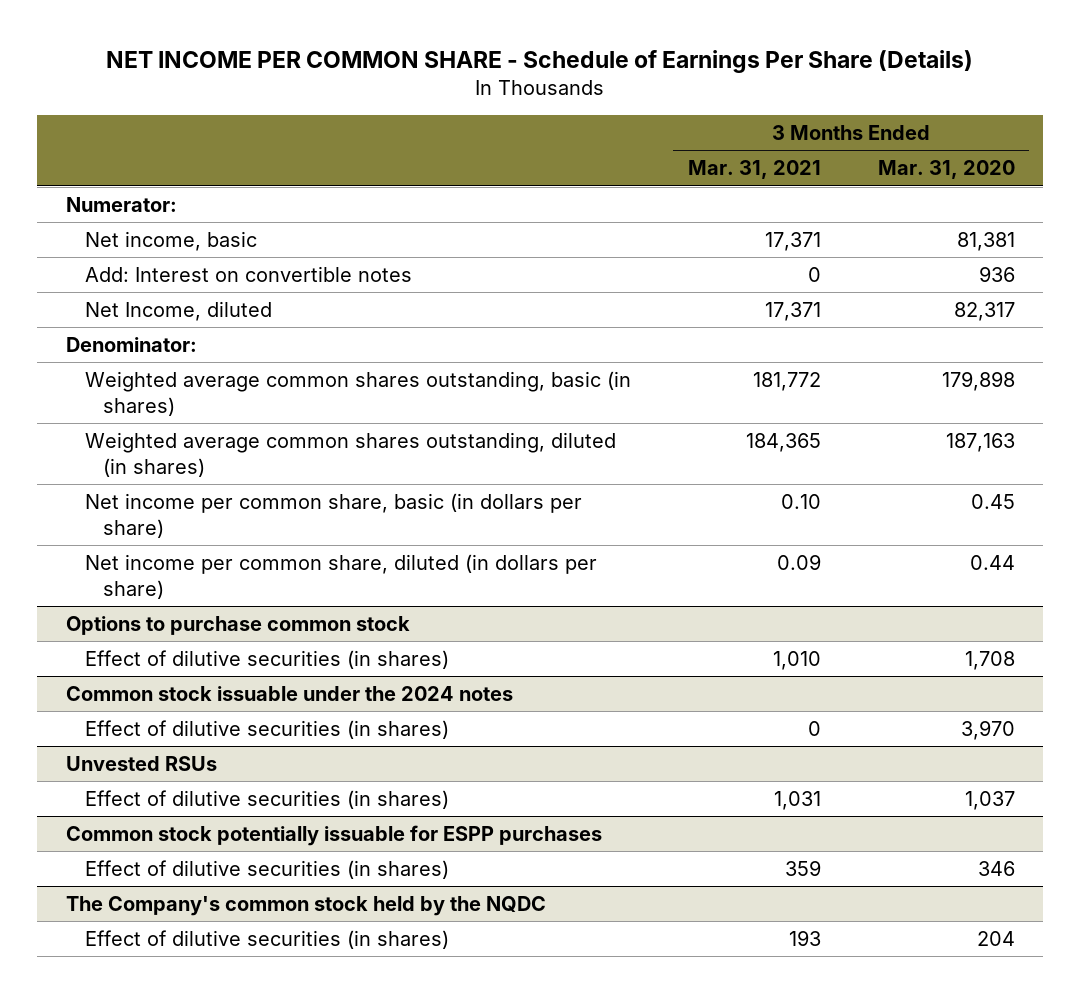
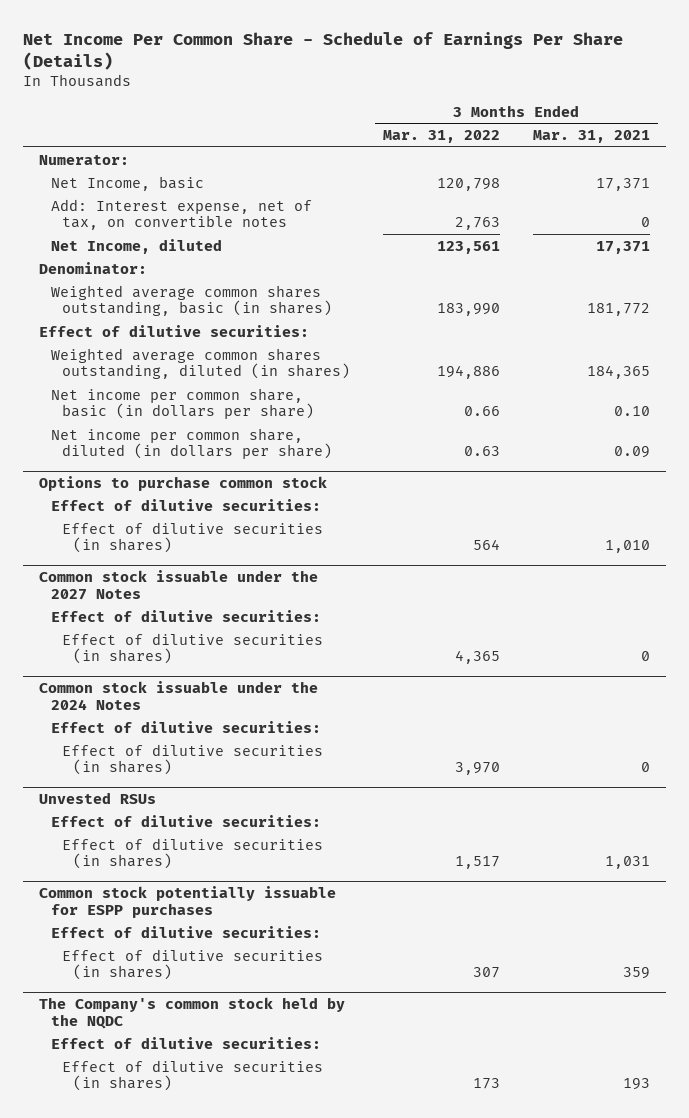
[106,50,974,74] NET INCOME PER COMMON SHARE - Schedule of Earnings Per Share (Details) -> [22,32,623,71] Net Income Per Common Share - Schedule of Earnings Per Share (Details)
[877,160,1015,180] Mar. 31, 2020 -> none
none -> [382,130,500,144] Mar. 31, 2022
[84,230,257,251] Net income, basic -> [50,175,204,191] Net Income, basic
[84,265,412,282] Add: Interest on convertible notes -> [50,198,312,231] Add: Interest expense, net of tax, on convertible notes
none -> [39,324,310,337] Effect of dilutive securities:
none -> [50,498,321,511] Effect of dilutive securities:
[65,685,513,701] Common stock issuable under the 2024 notes -> [39,569,319,600] Common stock issuable under the 2027 Notes
none -> [50,609,321,622] Effect of dilutive securities:
none -> [39,680,319,710] Common stock issuable under the 2024 Notes
none -> [50,720,321,733] Effect of dilutive securities:
none -> [62,743,324,776] Effect of dilutive securities (in shares)
none -> [50,814,321,827] Effect of dilutive securities:
none -> [50,925,321,938] Effect of dilutive securities:
none -> [50,1036,321,1049] Effect of dilutive securities:

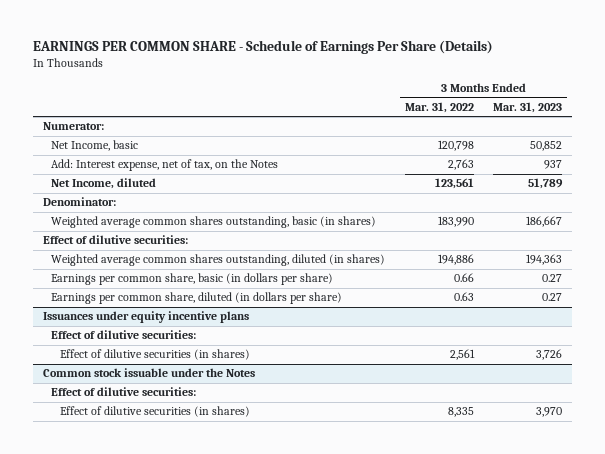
[22,32,623,71] Net Income Per Common Share - Schedule of Earnings Per Share (Details) -> [33,40,494,55] EARNINGS PER COMMON SHARE - Schedule of Earnings Per Share (Details)
[532,130,650,144] Mar. 31, 2021 -> none
none -> [493,102,563,114] Mar. 31, 2023
[50,198,312,231] Add: Interest expense, net of tax, on convertible notes -> [51,159,279,172] Add: Interest expense, net of tax, on the Notes
[39,475,328,491] Options to purchase common stock -> none
[50,498,321,511] Effect of dilutive securities: -> none
[62,521,324,554] Effect of dilutive securities (in shares) -> none
[39,569,319,600] Common stock issuable under the 2027 Notes -> none
[50,609,321,622] Effect of dilutive securities: -> none
[62,632,324,665] Effect of dilutive securities (in shares) -> none
[39,680,319,710] Common stock issuable under the 2024 Notes -> none
[50,720,321,733] Effect of dilutive securities: -> none
[62,743,324,776] Effect of dilutive securities (in shares) -> none
[39,791,157,804] Unvested RSUs -> none
[50,814,321,827] Effect of dilutive securities: -> none
[62,837,324,870] Effect of dilutive securities (in shares) -> none
[39,885,337,918] Common stock potentially issuable for ESPP purchases -> none
[50,387,315,420] Net income per common share, basic (in dollars per share) -> [51,273,334,286] Earnings per common share, basic (in dollars per share)
[50,427,333,460] Net income per common share, diluted (in dollars per share) -> [51,292,343,305] Earnings per common share, diluted (in dollars per share)
none -> [42,311,249,324] Issuances under equity incentive plans
[39,996,346,1029] The Company's common stock held by the NQDC -> none
[472,967,500,979] 307 -> [449,349,475,361] 2,561
none -> [42,368,255,378] Common stock issuable under the Notes
[472,1078,500,1090] 173 -> [447,407,474,418] 8,335

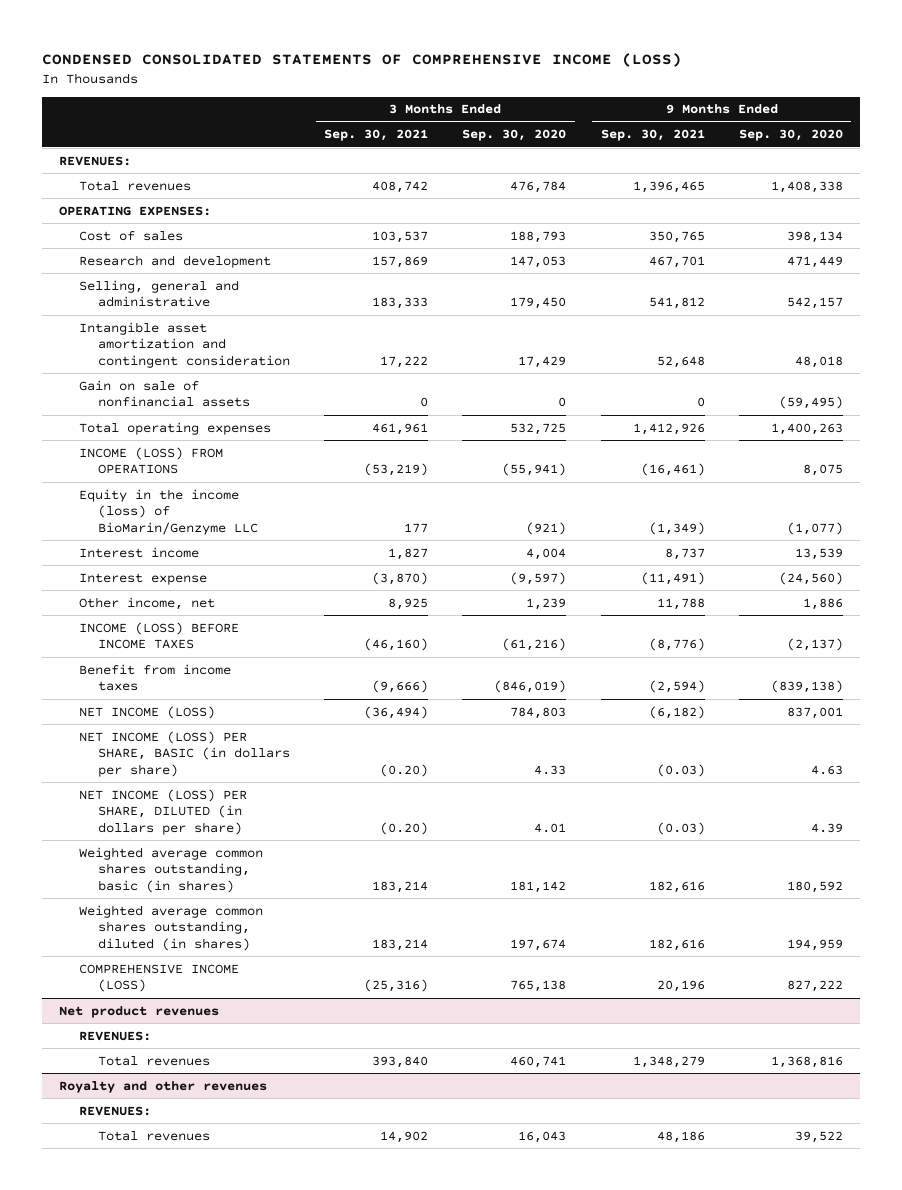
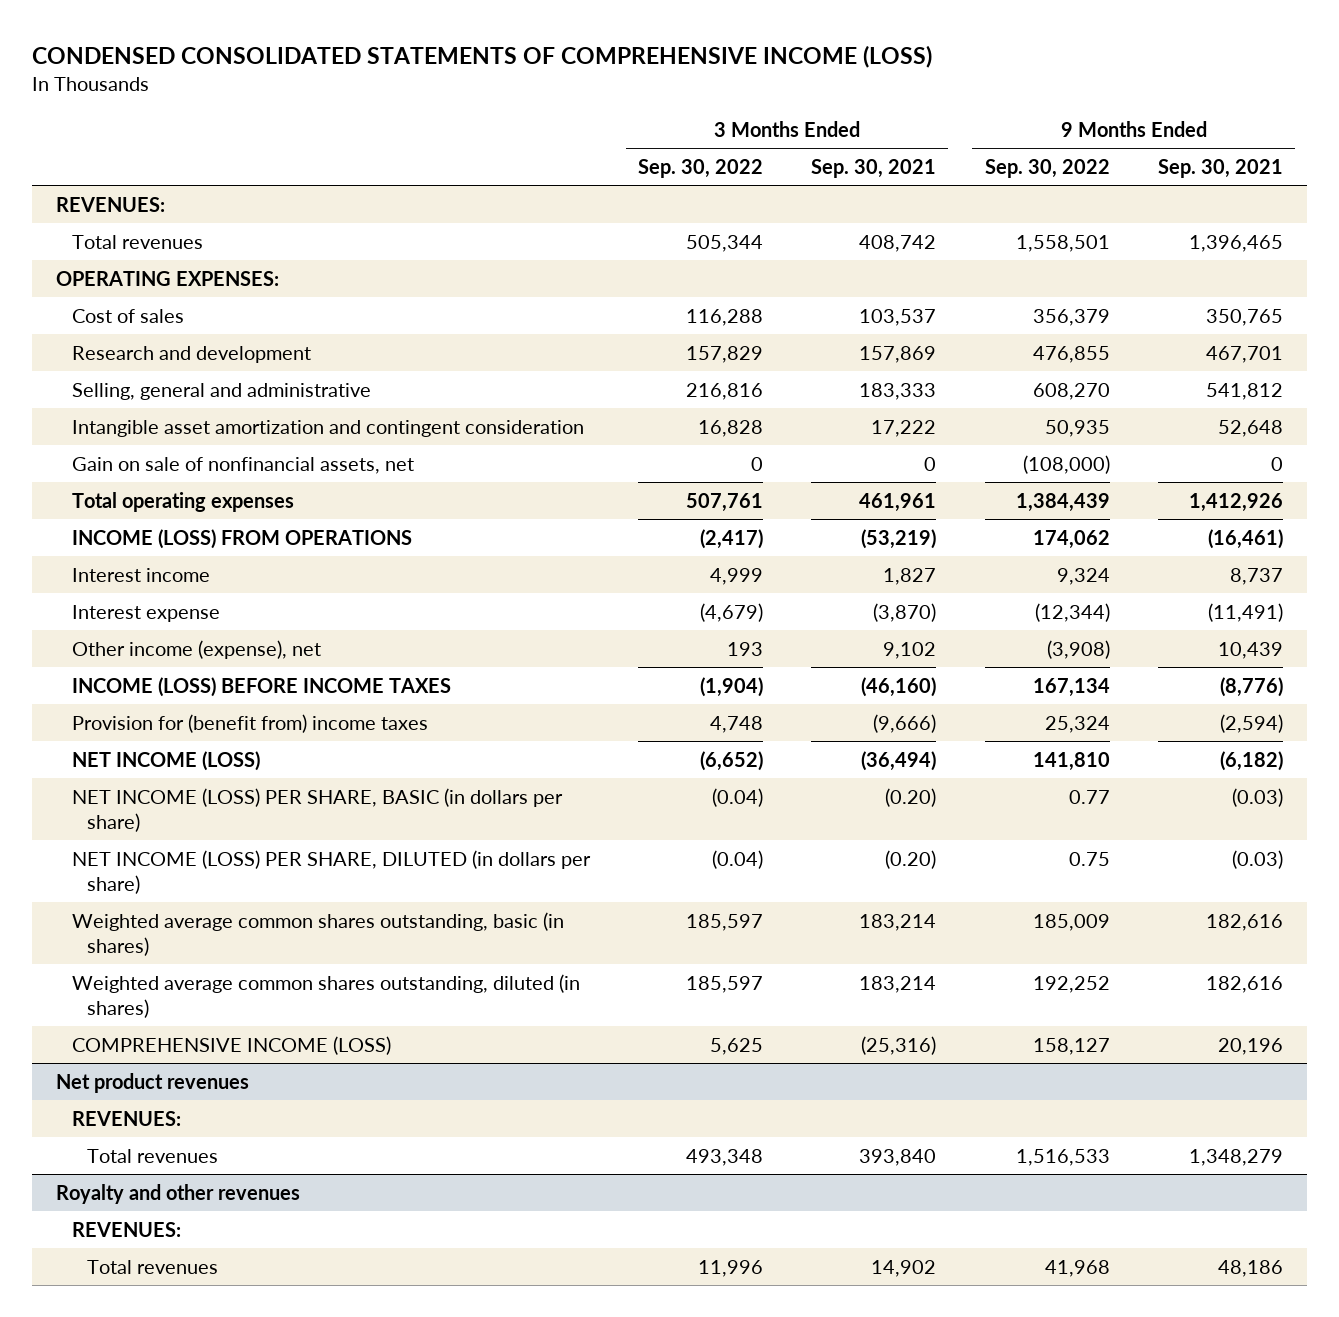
[462,129,567,142] Sep. 30, 2020 -> none
[738,129,843,142] Sep. 30, 2020 -> none
none -> [638,158,764,178] Sep. 30, 2022
none -> [984,158,1110,178] Sep. 30, 2022
[78,379,251,408] Gain on sale of nonfinancial assets -> [71,456,414,474] Gain on sale of nonfinancial assets, net
[78,488,259,535] Equity in the income (loss) of BioMarin/Genzyme LLC -> none
[78,596,215,610] Other income, net -> [71,639,321,659] Other income (expense), net
[388,597,429,610] 8,925 -> [883,641,937,659] 9,102
[656,597,705,610] 11,788 -> [1217,641,1283,659] 10,439
[78,663,231,692] Benefit from income taxes -> [71,713,428,733] Provision for (benefit from) income taxes

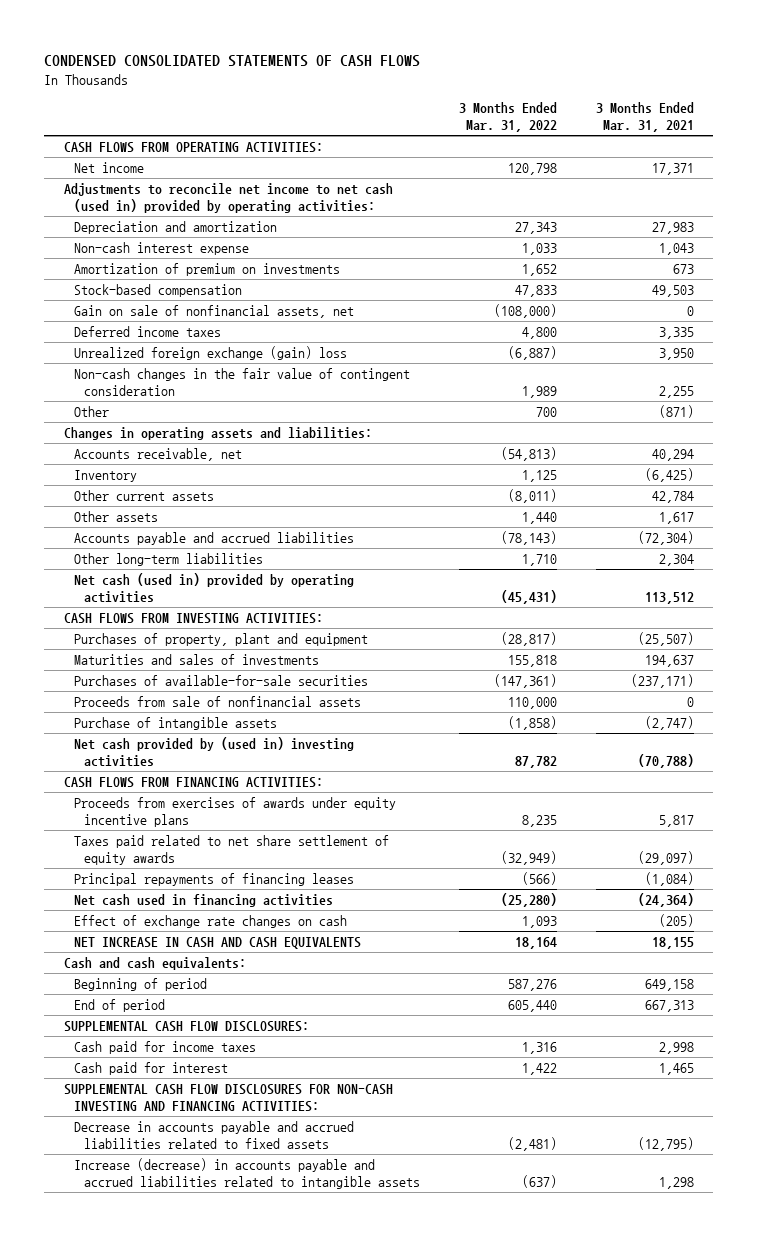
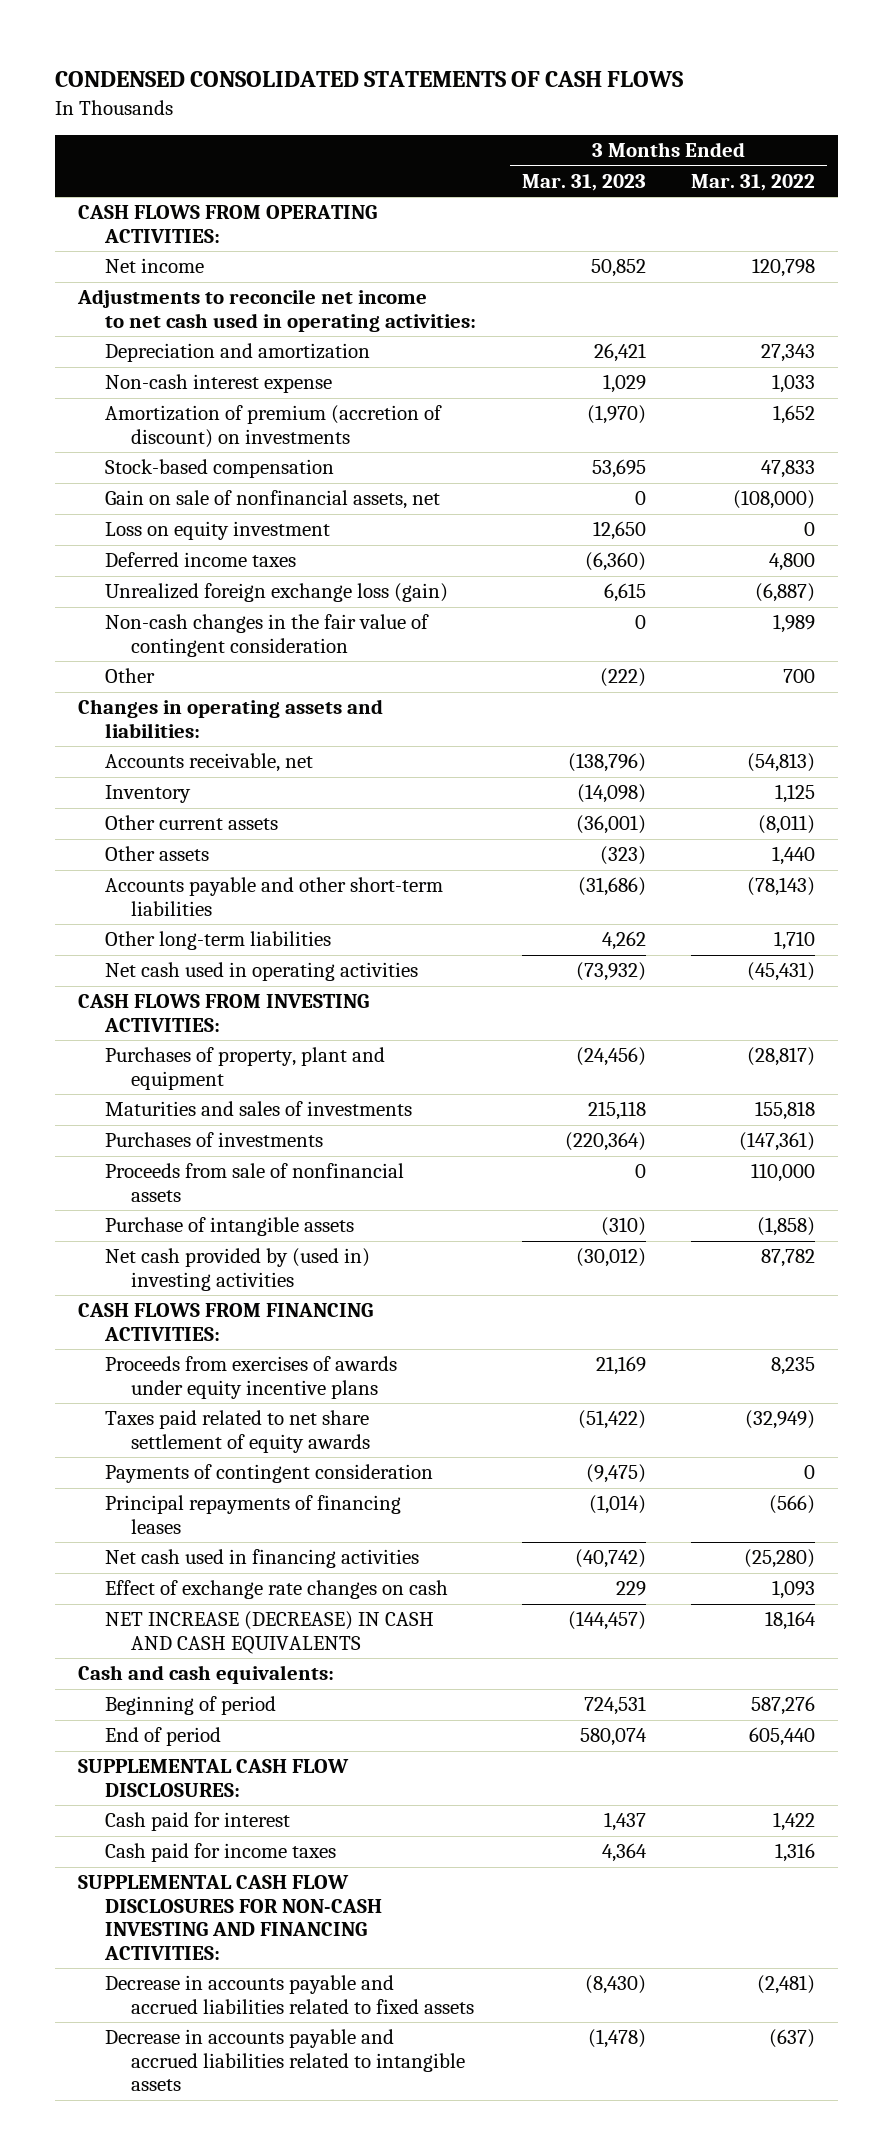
[595,102,694,132] 3 Months Ended Mar. 31, 2021 -> none
none -> [521,173,646,191] Mar. 31, 2023
[63,182,393,213] Adjustments to reconcile net income to net cash (used in) provided by operating activities: -> [77,289,476,332] Adjustments to reconcile net income to net cash used in operating activities:
[74,262,341,276] Amortization of premium on investments -> [104,405,442,448] Amortization of premium (accretion of discount) on investments
none -> [104,521,330,541] Loss on equity investment
[74,345,348,360] Unrealized foreign exchange (gain) loss -> [104,583,448,603] Unrealized foreign exchange loss (gain)
[74,531,355,545] Accounts payable and accrued liabilities -> [104,877,443,916] Accounts payable and other short-term liabilities
[74,572,355,603] Net cash (used in) provided by operating activities -> [104,962,418,982] Net cash used in operating activities
[74,674,369,686] Purchases of available-for-sale securities -> [104,1132,323,1148] Purchases of investments
none -> [104,1464,433,1484] Payments of contingent consideration
[74,936,362,949] NET INCREASE IN CASH AND CASH EQUIVALENTS -> [104,1611,434,1654] NET INCREASE (DECREASE) IN CASH AND CASH EQUIVALENTS
[74,1040,257,1054] Cash paid for income taxes -> [104,1843,336,1863] Cash paid for income taxes
[74,1157,421,1189] Increase (decrease) in accounts payable and accrued liabilities related to intangible assets -> [104,2029,466,2092] Decrease in accounts payable and accrued liabilities related to intangible assets

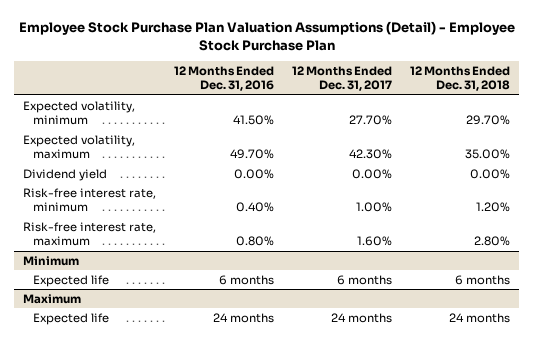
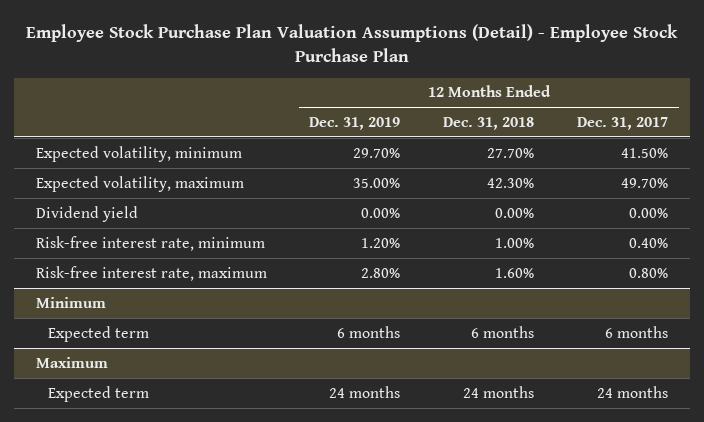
[174,65,275,92] 12 Months Ended Dec. 31, 2016 -> none
none -> [309,116,401,130] Dec. 31, 2019
[349,115,393,126] 27.70% -> [621,147,669,158] 41.50%
[466,115,511,126] 29.70% -> [487,147,535,158] 27.70%
[349,149,393,160] 42.30% -> [621,177,669,188] 49.70%
[465,149,511,160] 35.00% -> [487,177,535,188] 42.30%
[356,202,393,213] 1.00% -> [629,237,669,248] 0.40%
[476,202,511,213] 1.20% -> [495,237,535,248] 1.00%
[357,236,393,247] 1.60% -> [629,267,669,278] 0.80%
[474,236,511,247] 2.80% -> [495,267,535,278] 1.60%
[33,274,110,287] Expected life -> [48,325,150,342] Expected term
[33,312,110,325] Expected life -> [48,385,150,402] Expected term

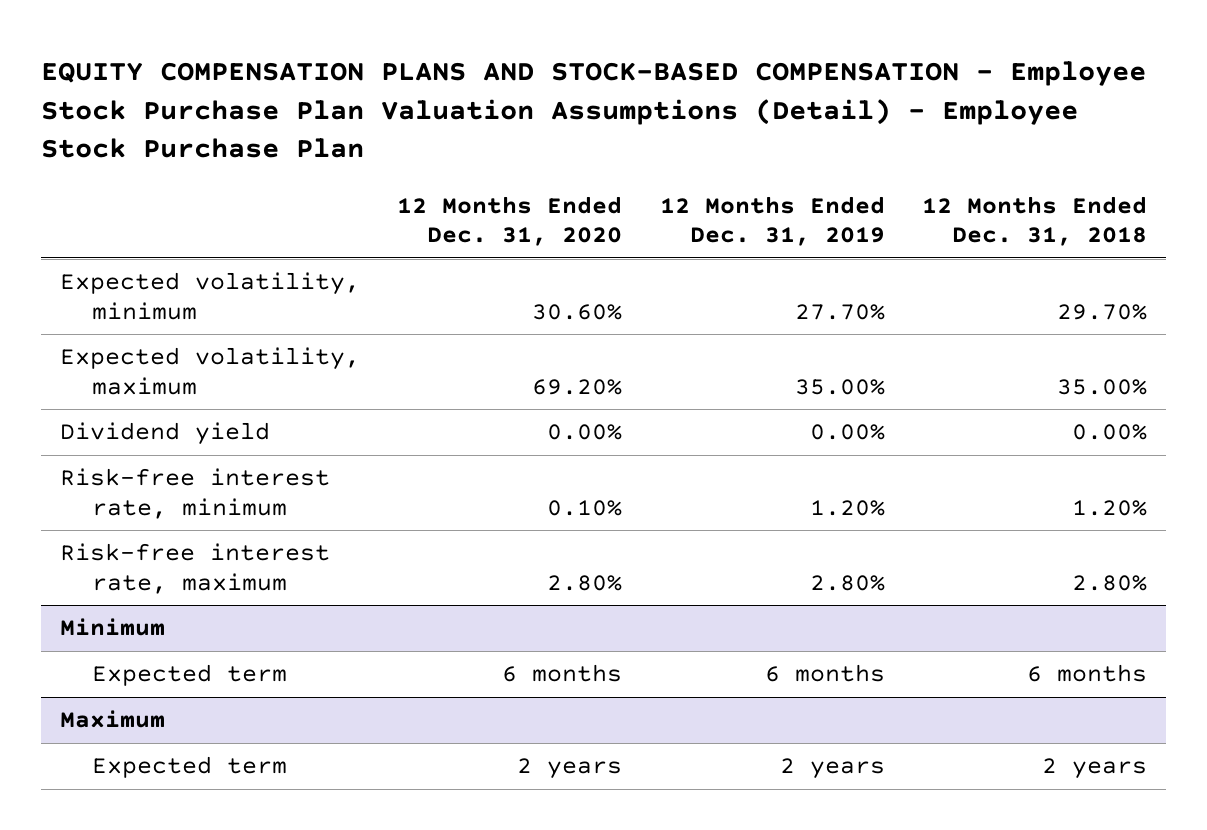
[25,24,678,63] Employee Stock Purchase Plan Valuation Assumptions (Detail) - Employee Stock Purchase Plan -> [40,60,1146,159] EQUITY COMPENSATION PLANS AND STOCK-BASED COMPENSATION - Employee Stock Purchase Plan Valuation Assumptions (Detail) - Employee Stock Purchase Plan
[577,116,669,130] Dec. 31, 2017 -> none
none -> [397,195,623,247] 12 Months Ended Dec. 31, 2020
[353,147,401,158] 29.70% -> [794,303,885,320] 27.70%
[487,147,535,158] 27.70% -> [1057,303,1148,320] 29.70%
[487,177,535,188] 42.30% -> [1057,378,1148,395] 35.00%
[495,237,535,248] 1.00% -> [1072,499,1148,516] 1.20%
[495,267,535,278] 1.60% -> [1072,574,1148,591] 2.80%
[329,385,401,398] 24 months -> [779,758,885,780] 2 years
[463,385,535,398] 24 months -> [1042,758,1148,780] 2 years

